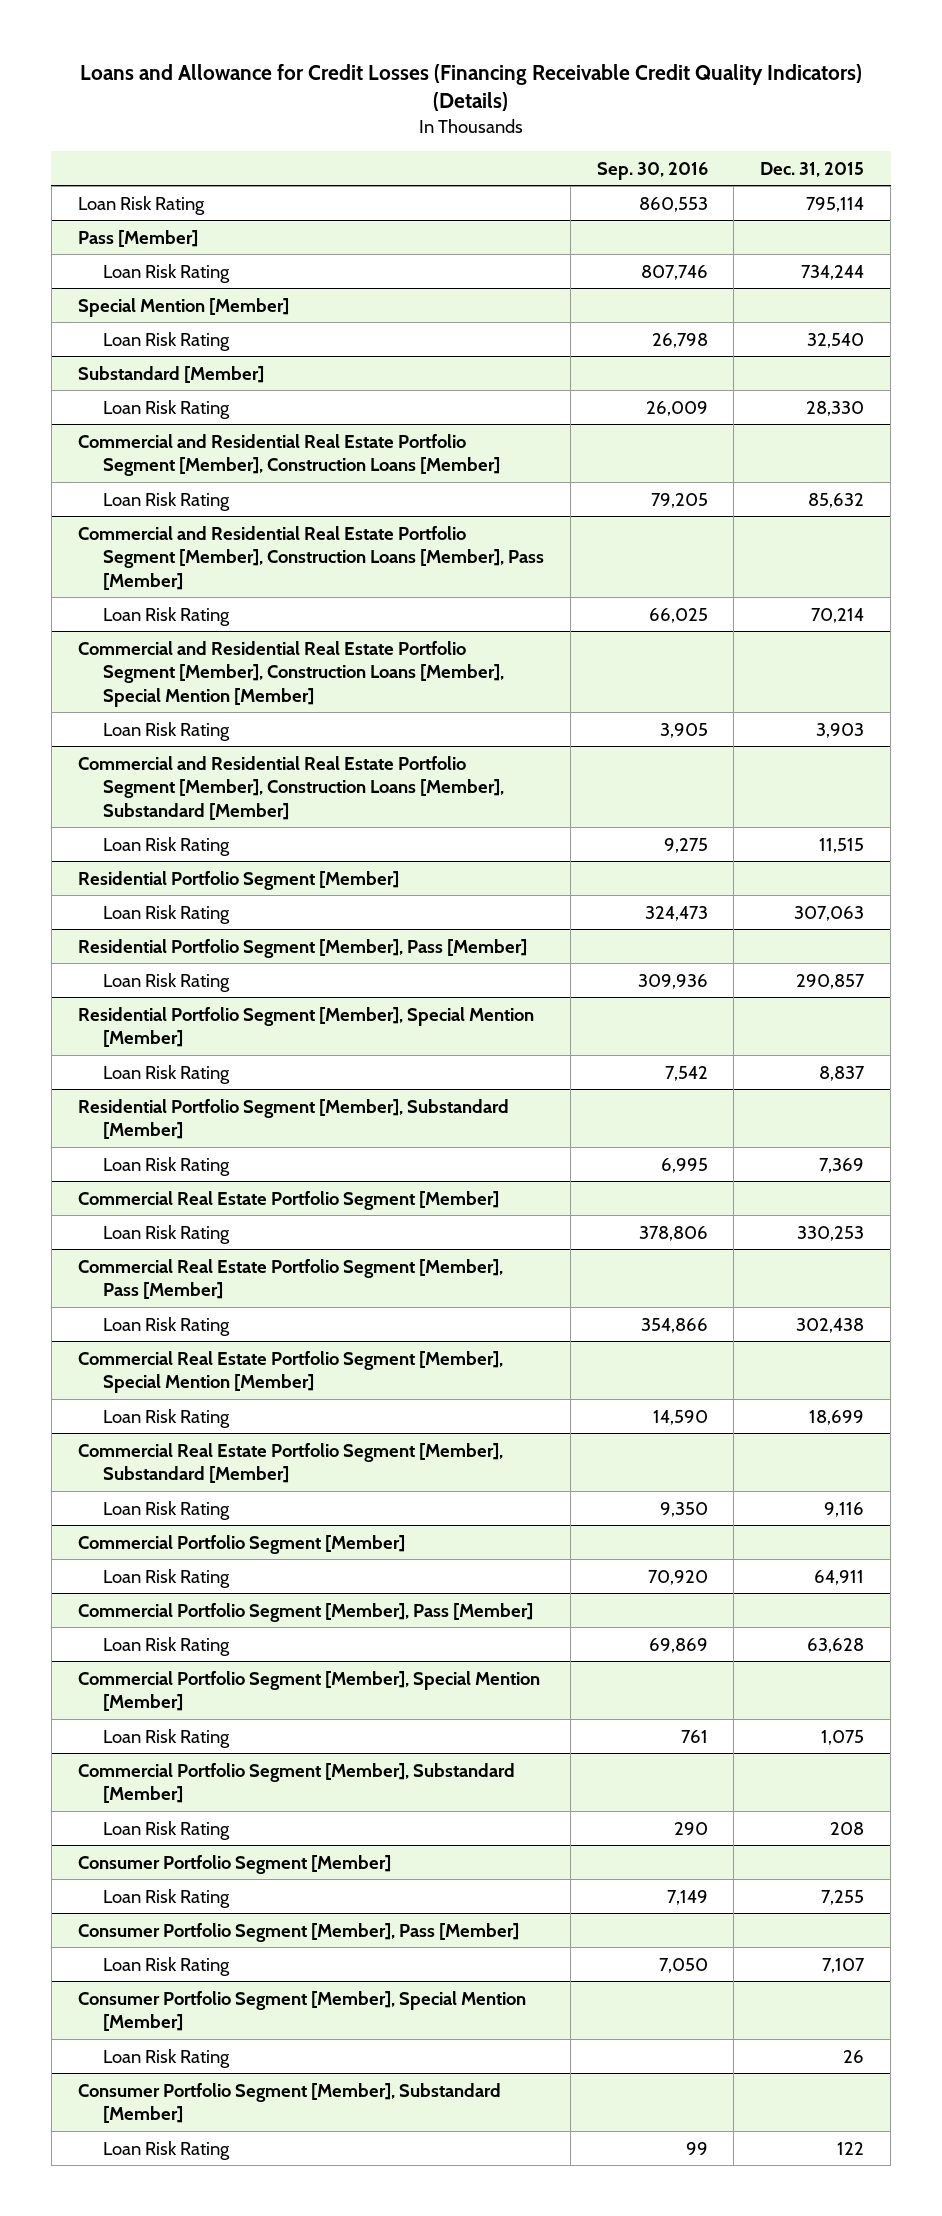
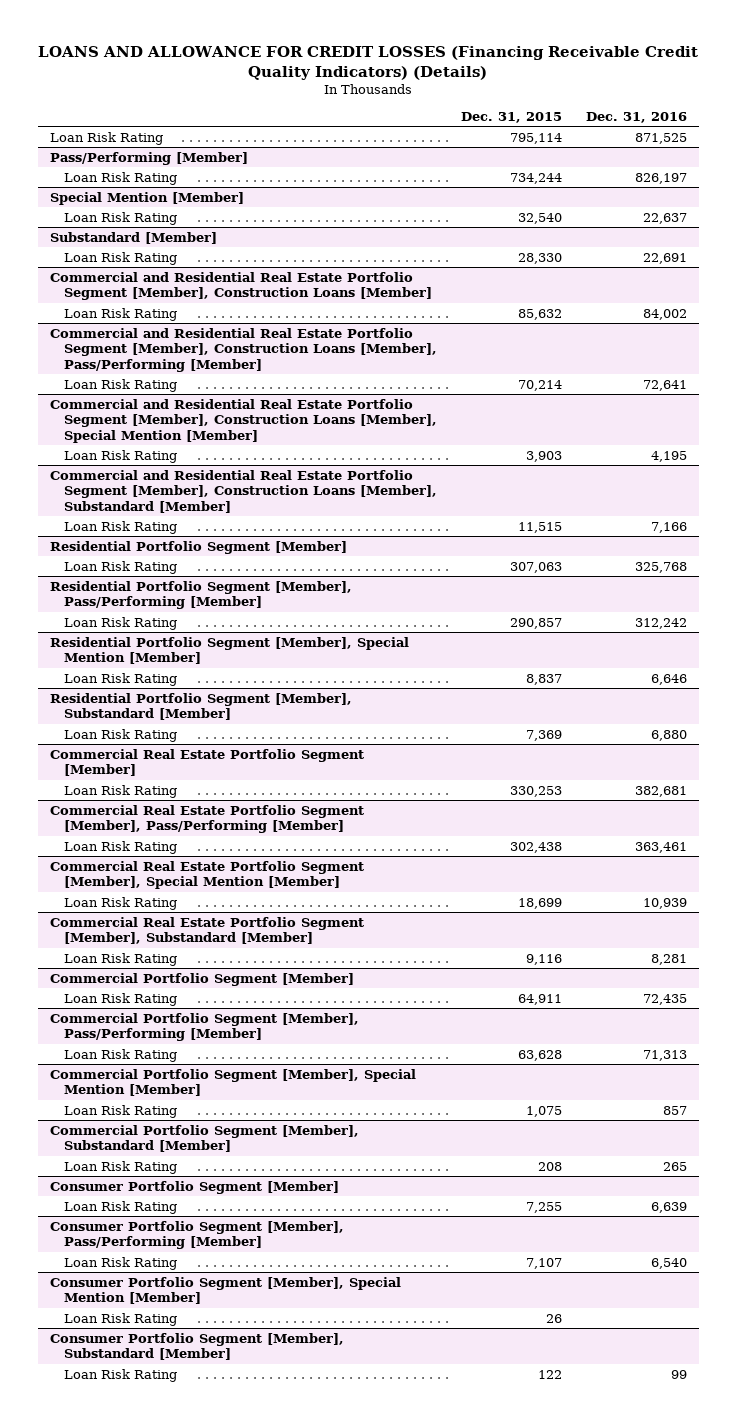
[79,63,862,112] Loans and Allowance for Credit Losses (Financing Receivable Credit Quality Indicators) (Details) -> [38,46,699,80] LOANS AND ALLOWANCE FOR CREDIT LOSSES (Financing Receivable Credit Quality Indicators) (Details)
[596,161,708,180] Sep. 30, 2016 -> none
none -> [585,111,687,123] Dec. 31, 2016
[77,229,198,247] Pass [Member] -> [49,151,248,165] Pass/Performing [Member]
[77,525,545,590] Commercial and Residential Real Estate Portfolio Segment [Member], Construction Loans [Member], Pass [Member] -> [49,327,437,372] Commercial and Residential Real Estate Portfolio Segment [Member], Construction Loans [Member], Pass/Performing [Member]
[77,938,527,958] Residential Portfolio Segment [Member], Pass [Member] -> [49,580,352,610] Residential Portfolio Segment [Member], Pass/Performing [Member]
[77,1258,503,1300] Commercial Real Estate Portfolio Segment [Member], Pass [Member] -> [49,804,364,834] Commercial Real Estate Portfolio Segment [Member], Pass/Performing [Member]
[77,1602,533,1622] Commercial Portfolio Segment [Member], Pass [Member] -> [49,1012,359,1042] Commercial Portfolio Segment [Member], Pass/Performing [Member]
[77,1922,519,1942] Consumer Portfolio Segment [Member], Pass [Member] -> [49,1220,344,1250] Consumer Portfolio Segment [Member], Pass/Performing [Member]

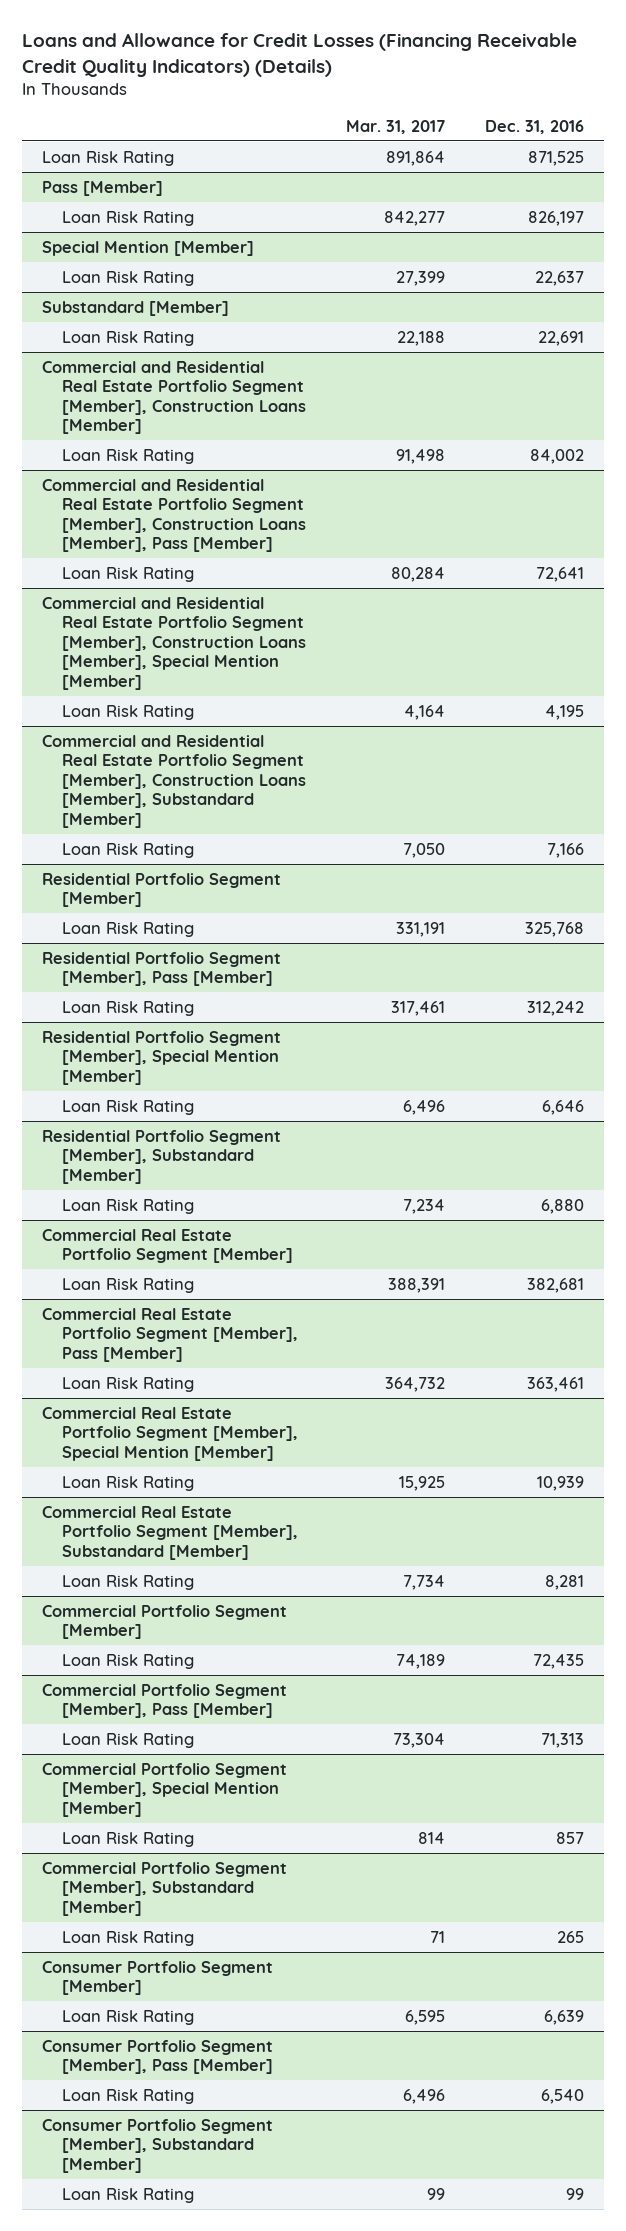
[38,46,699,80] LOANS AND ALLOWANCE FOR CREDIT LOSSES (Financing Receivable Credit Quality Indicators) (Details) -> [22,33,578,77] Loans and Allowance for Credit Losses (Financing Receivable Credit Quality Indicators) (Details)
[460,111,562,123] Dec. 31, 2015 -> none
none -> [346,119,446,134] Mar. 31, 2017
[49,151,248,165] Pass/Performing [Member] -> [42,180,164,196] Pass [Member]
[49,327,437,372] Commercial and Residential Real Estate Portfolio Segment [Member], Construction Loans [Member], Pass/Performing [Member] -> [42,478,306,553] Commercial and Residential Real Estate Portfolio Segment [Member], Construction Loans [Member], Pass [Member]
[49,580,352,610] Residential Portfolio Segment [Member], Pass/Performing [Member] -> [42,951,282,987] Residential Portfolio Segment [Member], Pass [Member]
[49,804,364,834] Commercial Real Estate Portfolio Segment [Member], Pass/Performing [Member] -> [42,1307,298,1362] Commercial Real Estate Portfolio Segment [Member], Pass [Member]
[49,1012,359,1042] Commercial Portfolio Segment [Member], Pass/Performing [Member] -> [42,1683,288,1719] Commercial Portfolio Segment [Member], Pass [Member]
[49,1220,344,1250] Consumer Portfolio Segment [Member], Pass/Performing [Member] -> [42,2039,274,2075] Consumer Portfolio Segment [Member], Pass [Member]
[49,1276,401,1305] Consumer Portfolio Segment [Member], Special Mention [Member] -> none
[63,1312,177,1326] Loan Risk Rating -> none

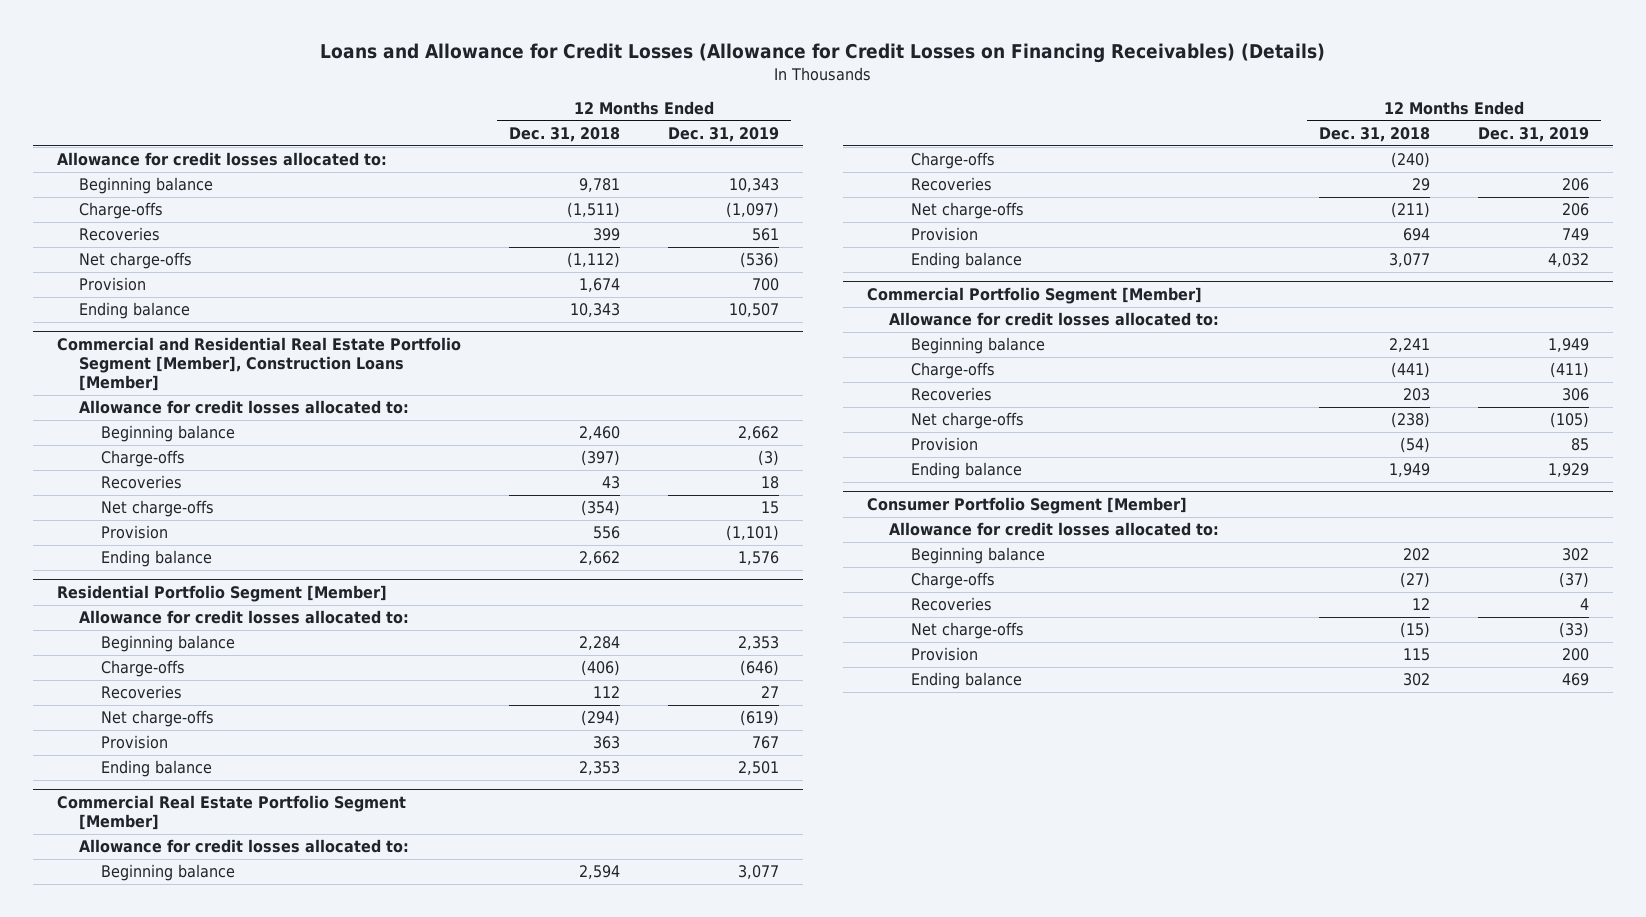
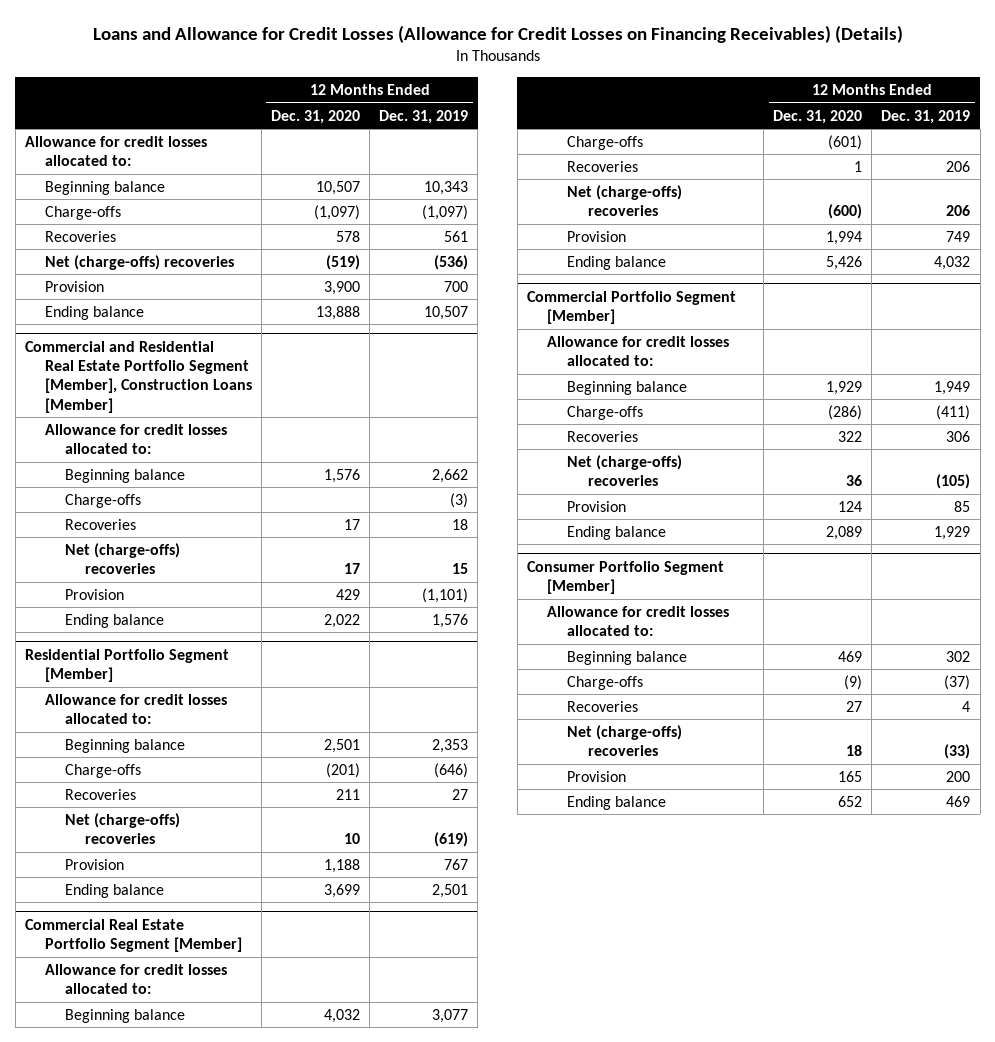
[509,127,621,143] Dec. 31, 2018 -> none
none -> [271,109,361,124] Dec. 31, 2020
[78,252,192,270] Net charge-offs -> [44,254,234,270] Net (charge-offs) recoveries
[100,500,214,518] Net charge-offs -> [65,542,181,575] Net (charge-offs) recoveries
[100,710,214,728] Net charge-offs -> [65,812,181,845] Net (charge-offs) recoveries
[910,202,1024,220] Net charge-offs -> [567,184,683,217] Net (charge-offs) recoveries
[910,412,1024,430] Net charge-offs -> [567,454,683,487] Net (charge-offs) recoveries
[910,622,1024,640] Net charge-offs -> [567,724,683,757] Net (charge-offs) recoveries

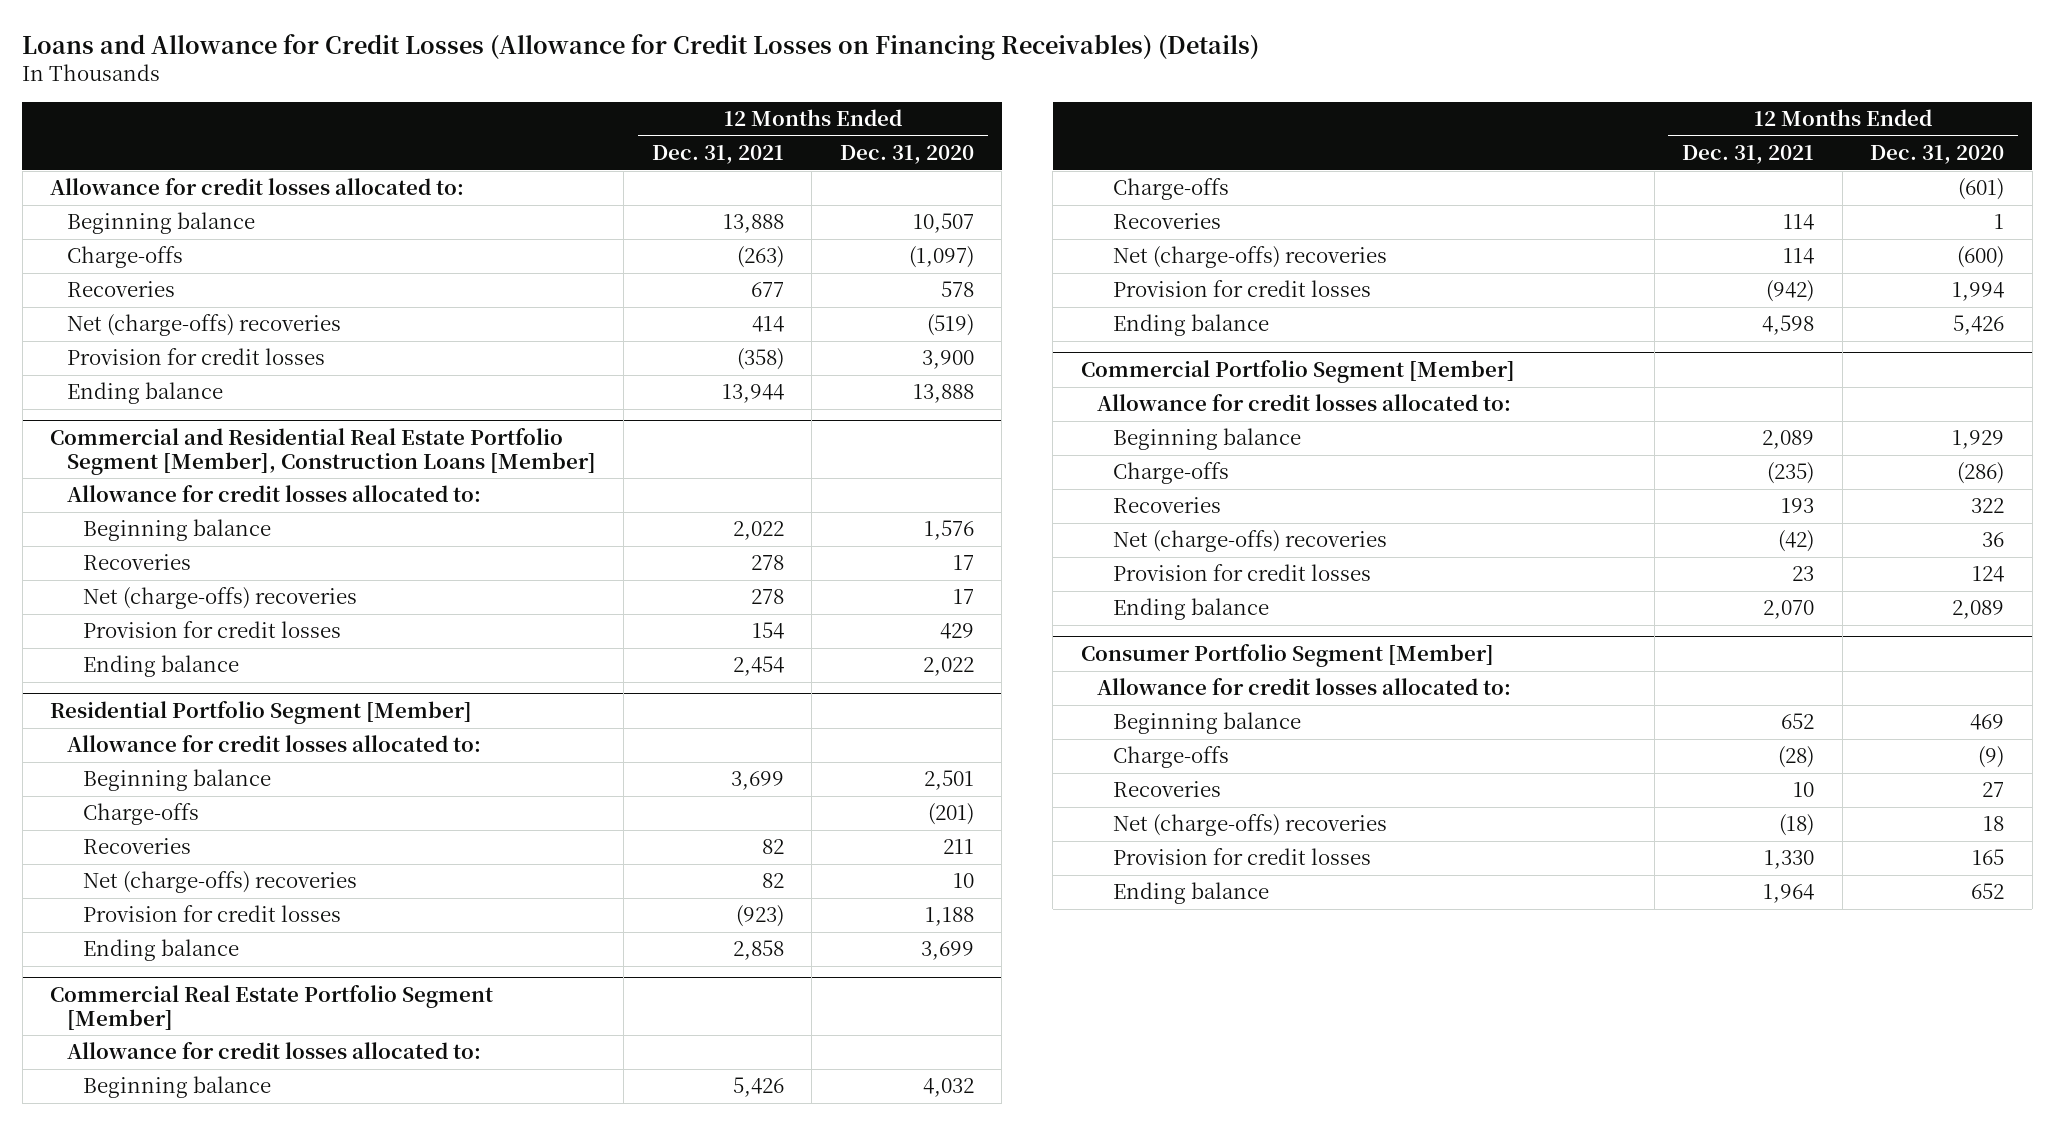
[379,109,469,124] Dec. 31, 2019 -> none
none -> [651,145,784,165] Dec. 31, 2021
[44,280,104,292] Provision -> [66,348,325,366] Provision for credit losses
[65,493,142,508] Charge-offs -> none
[65,588,125,600] Provision -> [82,621,341,639] Provision for credit losses
[65,858,125,870] Provision -> [82,905,341,923] Provision for credit losses
[567,230,627,242] Provision -> [1113,280,1372,298] Provision for credit losses
[567,500,627,512] Provision -> [1113,564,1372,582] Provision for credit losses
[567,770,627,782] Provision -> [1113,848,1372,866] Provision for credit losses

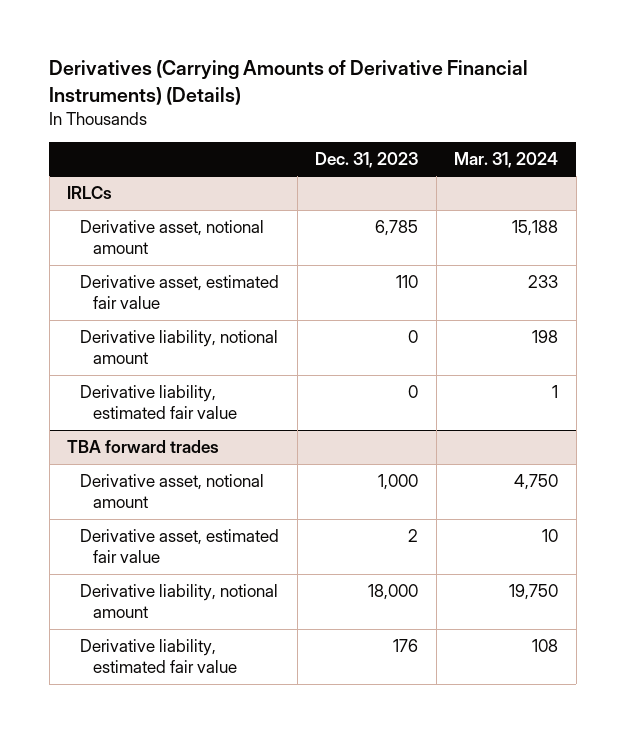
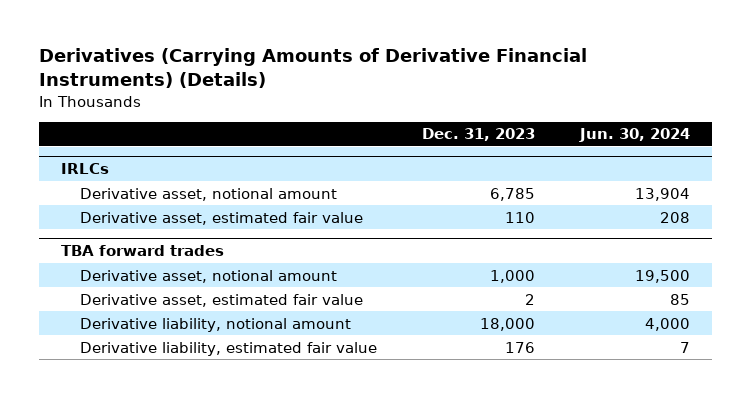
[454,151,559,168] Mar. 31, 2024 -> none
none -> [578,128,690,143] Jun. 30, 2024
[80,330,279,365] Derivative liability, notional amount -> none
[80,385,238,420] Derivative liability, estimated fair value -> none

